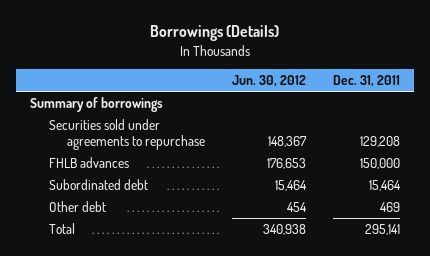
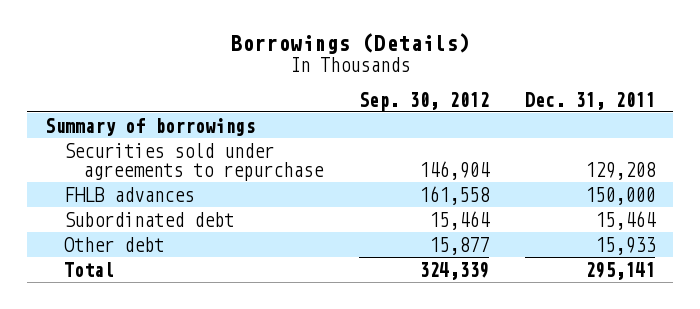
[232,74,307,87] Jun. 30, 2012 -> none
none -> [358,91,489,111] Sep. 30, 2012
[380,201,401,212] 469 -> [594,236,656,255] 15,933

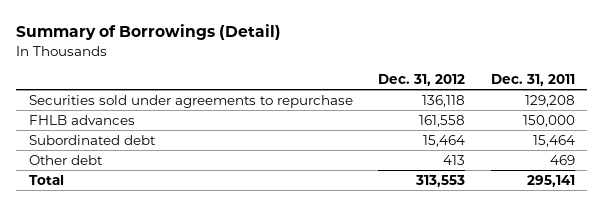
[229,32,470,54] Borrowings (Details) -> [16,24,282,41] Summary of Borrowings (Detail)
[358,91,489,111] Sep. 30, 2012 -> none
none -> [378,74,466,87] Dec. 31, 2012
[45,117,256,136] Summary of borrowings -> none
[594,236,656,255] 15,933 -> [549,154,575,165] 469

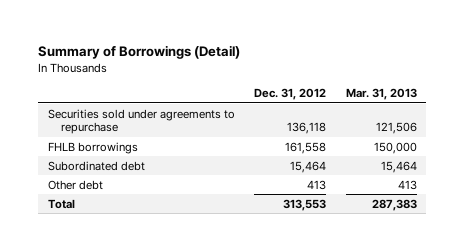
[490,74,575,87] Dec. 31, 2011 -> none
none -> [345,88,417,101] Mar. 31, 2013
[28,114,135,125] FHLB advances -> [47,141,138,154] FHLB borrowings

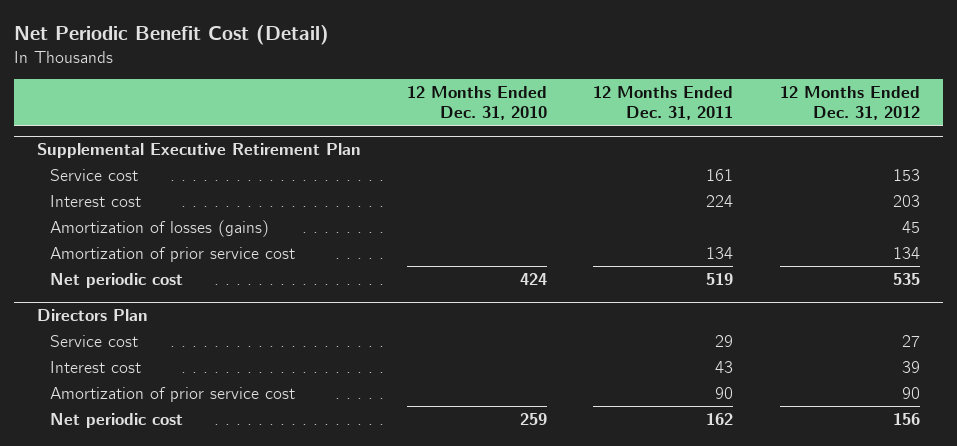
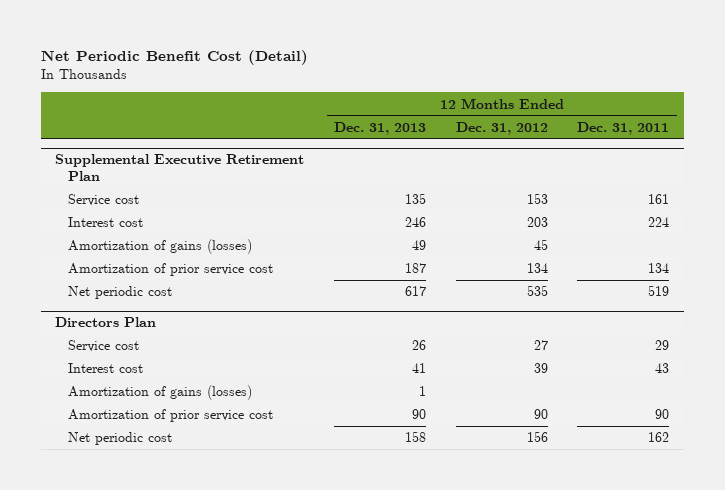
[407,85,548,121] 12 Months Ended Dec. 31, 2010 -> none
none -> [334,121,427,135] Dec. 31, 2013
[50,219,270,237] Amortization of losses (gains) -> [68,239,253,255] Amortization of gains (losses)
none -> [68,385,253,401] Amortization of gains (losses)

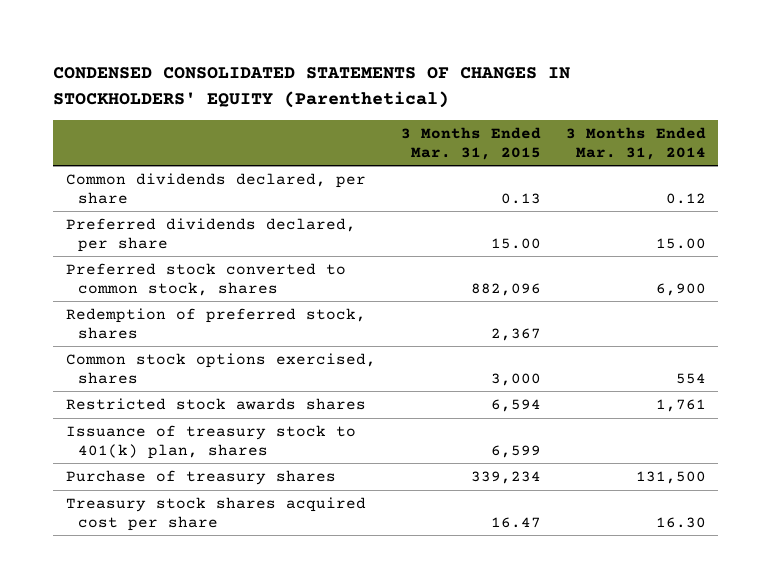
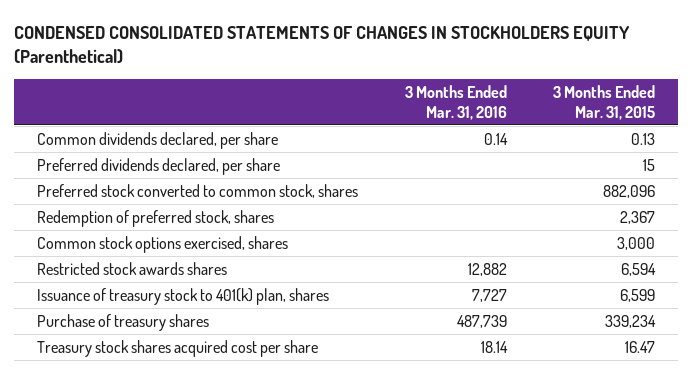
[53,67,571,108] CONDENSED CONSOLIDATED STATEMENTS OF CHANGES IN STOCKHOLDERS' EQUITY (Parenthetical) -> [14,25,631,65] CONDENSED CONSOLIDATED STATEMENTS OF CHANGES IN STOCKHOLDERS EQUITY (Parenthetical)
[565,126,706,160] 3 Months Ended Mar. 31, 2014 -> none
none -> [404,85,507,120] 3 Months Ended Mar. 31, 2016
[490,237,541,249] 15.00 -> [642,158,655,171] 15

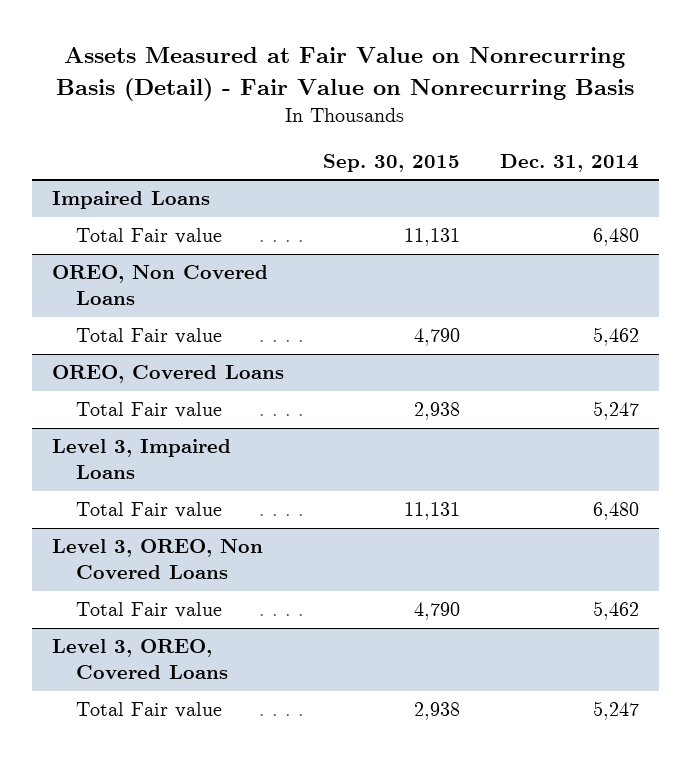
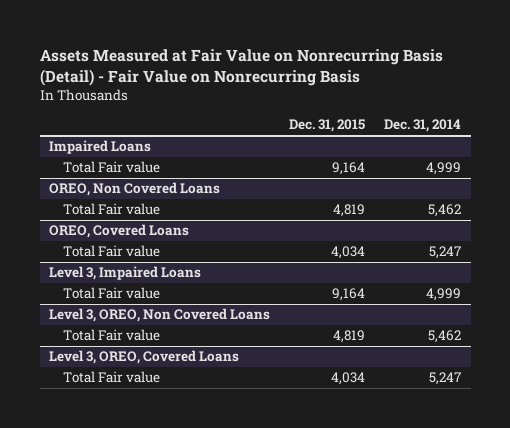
[323,153,461,172] Sep. 30, 2015 -> none
none -> [289,119,366,133] Dec. 31, 2015
[593,228,640,247] 6,480 -> [426,162,462,176] 4,999
[593,502,640,521] 6,480 -> [426,288,462,302] 4,999

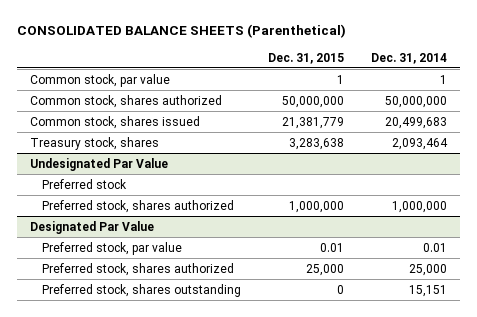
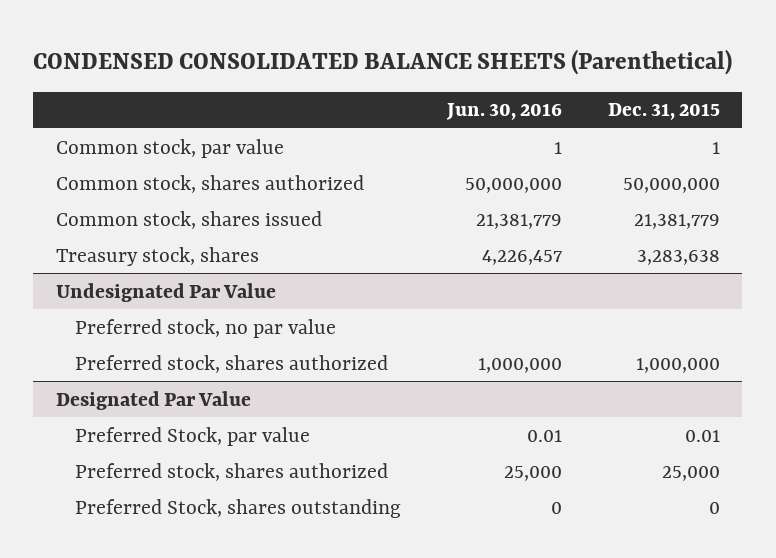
[16,24,346,39] CONSOLIDATED BALANCE SHEETS (Parenthetical) -> [33,48,733,75] CONDENSED CONSOLIDATED BALANCE SHEETS (Parenthetical)
[370,52,447,64] Dec. 31, 2014 -> none
none -> [445,103,562,121] Jun. 30, 2016
[41,178,127,189] Preferred stock -> [74,318,336,338] Preferred stock, no par value
[41,241,182,255] Preferred stock, par value -> [74,426,310,446] Preferred Stock, par value
[41,283,241,297] Preferred stock, shares outstanding -> [74,498,401,518] Preferred Stock, shares outstanding

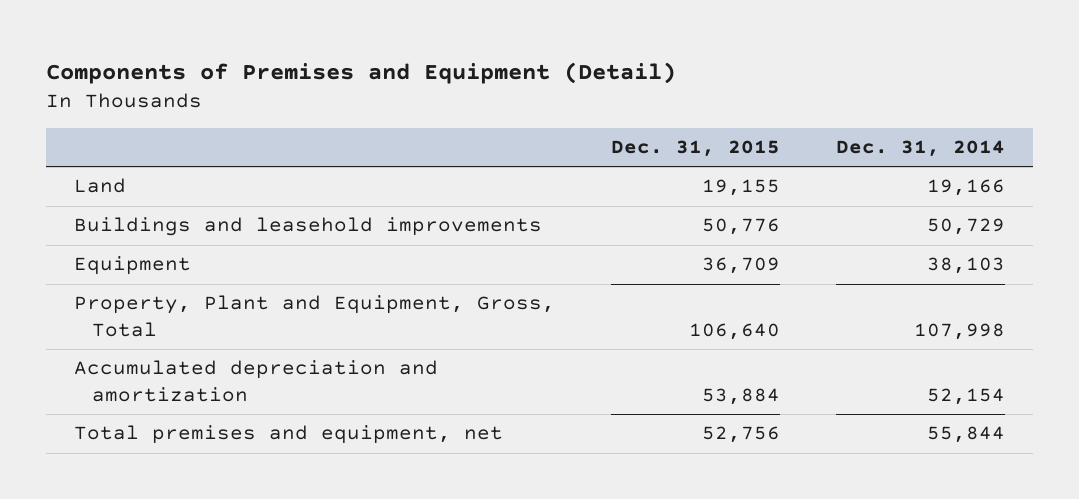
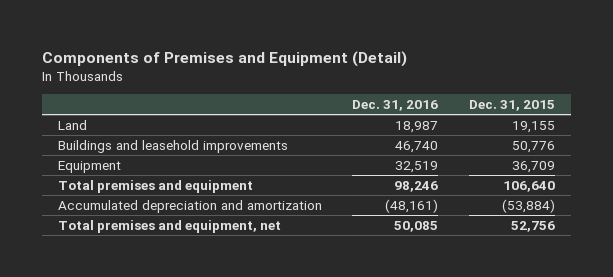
[835,140,1005,158] Dec. 31, 2014 -> none
none -> [352,99,439,111] Dec. 31, 2016
[74,295,556,338] Property, Plant and Equipment, Gross, Total -> [57,179,253,193] Total premises and equipment
[702,388,781,406] 53,884 -> [502,198,556,213] (53,884)

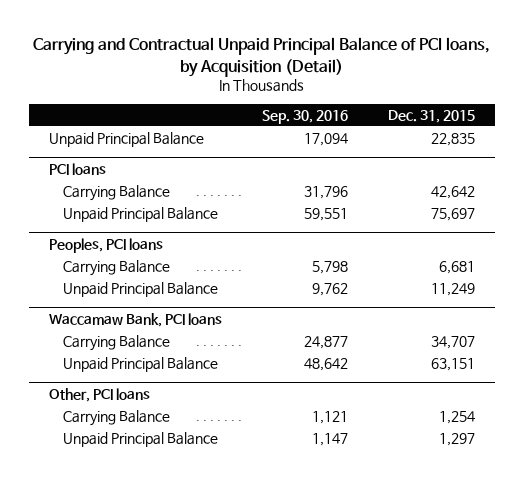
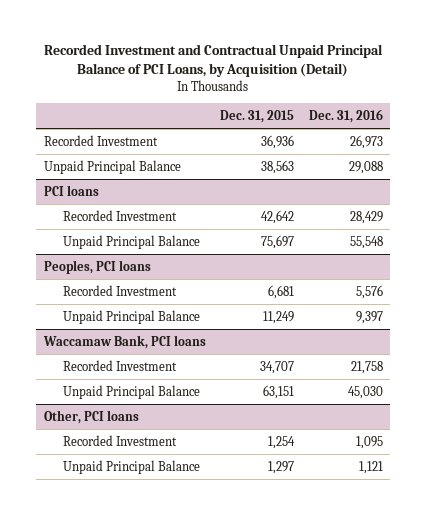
[32,37,490,77] Carrying and Contractual Unpaid Principal Balance of PCI loans, by Acquisition (Detail) -> [44,44,384,78] Recorded Investment and Contractual Unpaid Principal Balance of PCI Loans, by Acquisition (Detail)
[261,109,348,124] Sep. 30, 2016 -> none
none -> [308,108,383,123] Dec. 31, 2016
none -> [43,134,158,146] Recorded Investment
[430,132,475,146] 22,835 -> [261,159,295,174] 38,563
[62,184,170,201] Carrying Balance -> [63,209,178,221] Recorded Investment
[62,259,170,276] Carrying Balance -> [63,284,178,296] Recorded Investment
[62,334,170,351] Carrying Balance -> [63,359,178,371] Recorded Investment
[62,409,170,426] Carrying Balance -> [63,434,178,446] Recorded Investment

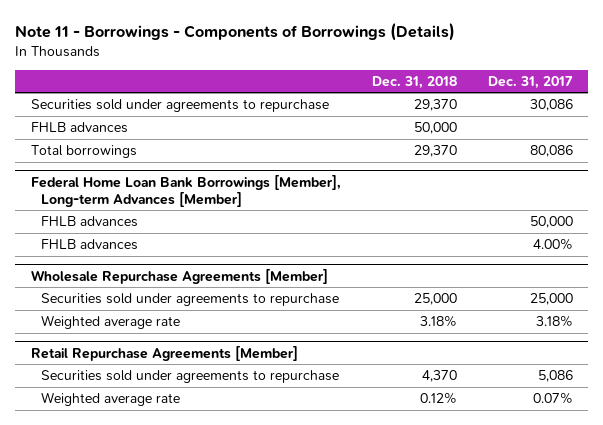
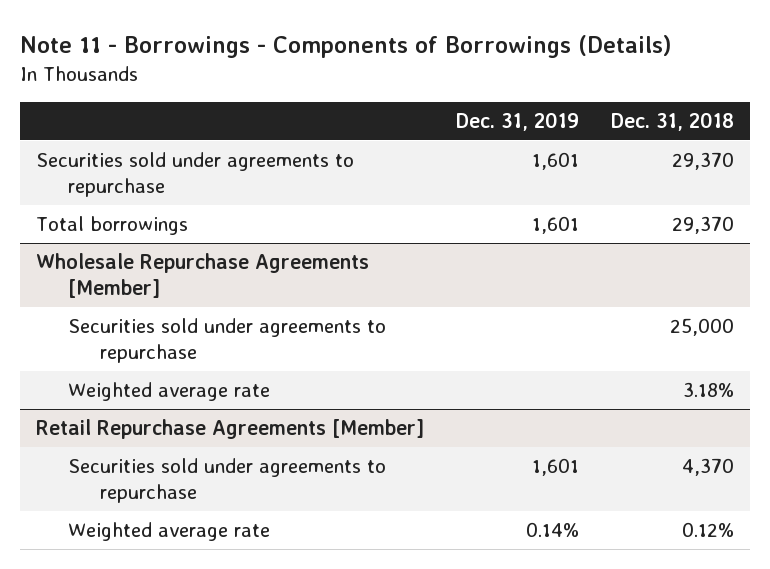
[487,75,573,89] Dec. 31, 2017 -> none
none -> [456,112,580,132] Dec. 31, 2019
[30,122,128,134] FHLB advances -> none
[30,174,341,207] Federal Home Loan Bank Borrowings [Member], Long-term Advances [Member] -> none
[40,216,138,228] FHLB advances -> none
[40,239,138,251] FHLB advances -> none

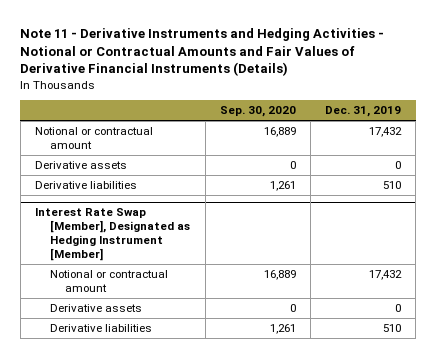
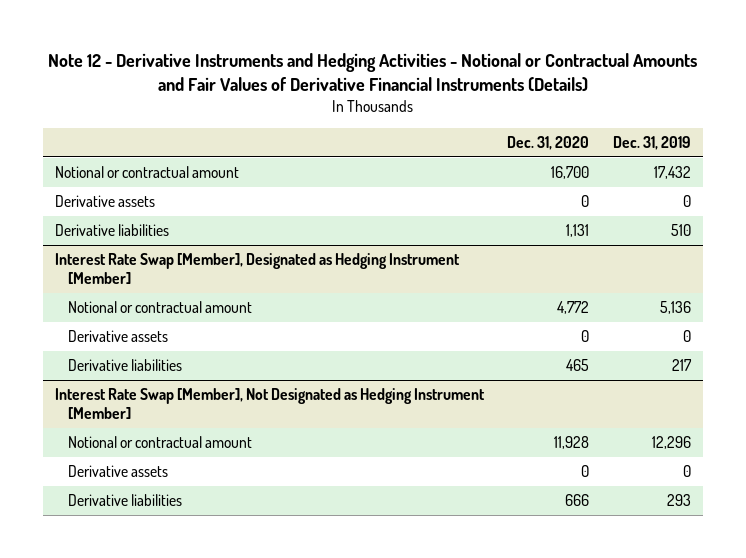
[20,28,385,77] Note 11 - Derivative Instruments and Hedging Activities - Notional or Contractual Amounts and Fair Values of Derivative Financial Instruments (Details) -> [47,53,697,93] Note 12 - Derivative Instruments and Hedging Activities - Notional or Contractual Amounts and Fair Values of Derivative Financial Instruments (Details)
[219,106,296,118] Sep. 30, 2020 -> none
none -> [507,135,590,150] Dec. 31, 2020
[369,269,403,280] 17,432 -> [659,301,691,315] 5,136
[383,323,402,332] 510 -> [671,359,692,372] 217
none -> [54,388,485,420] Interest Rate Swap [Member], Not Designated as Hedging Instrument [Member]
none -> [67,436,252,449] Notional or contractual amount
none -> [67,465,168,478] Derivative assets
none -> [67,494,182,507] Derivative liabilities

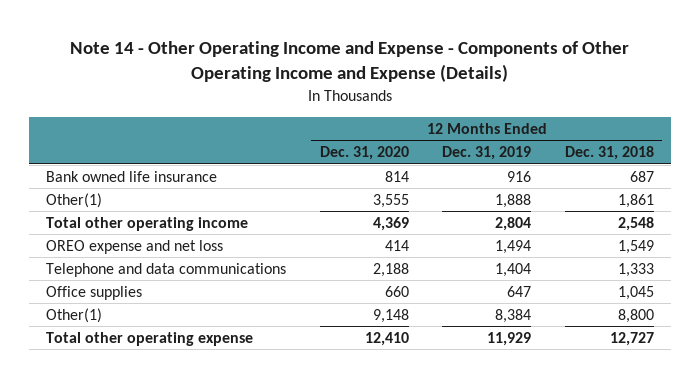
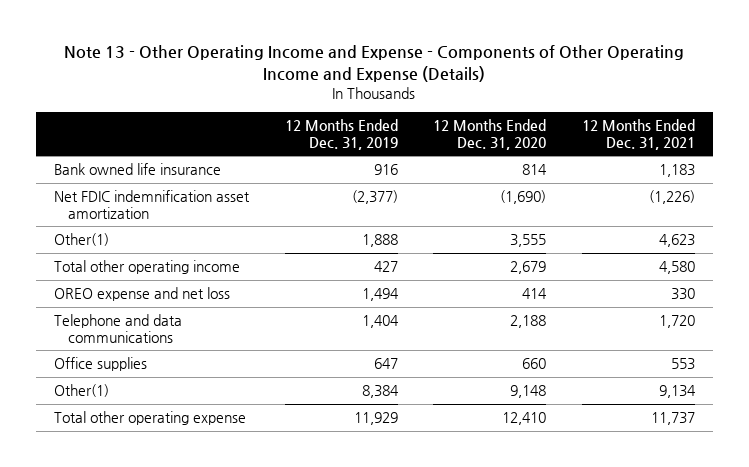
[69,41,629,83] Note 14 - Other Operating Income and Expense - Components of Other Operating Income and Expense (Details) -> [64,45,685,83] Note 13 - Other Operating Income and Expense - Components of Other Operating Income and Expense (Details)
[564,146,654,161] Dec. 31, 2018 -> none
none -> [582,119,696,150] 12 Months Ended Dec. 31, 2021
none -> [53,190,250,219] Net FDIC indemnification asset amortization
[372,216,409,231] 4,369 -> [510,261,547,275] 2,679
[495,216,532,231] 2,804 -> [373,261,398,273] 427

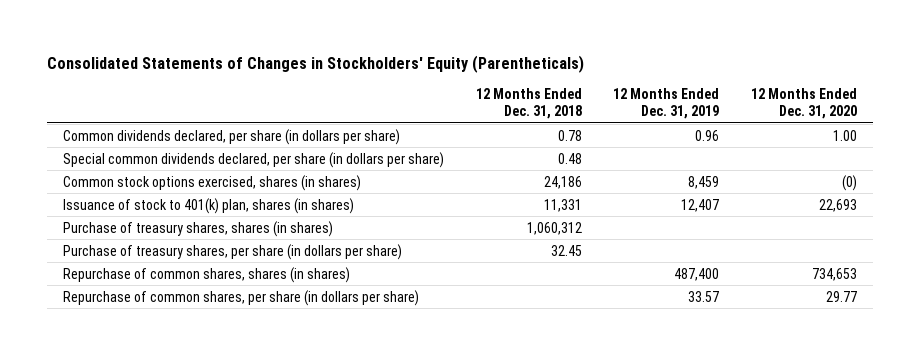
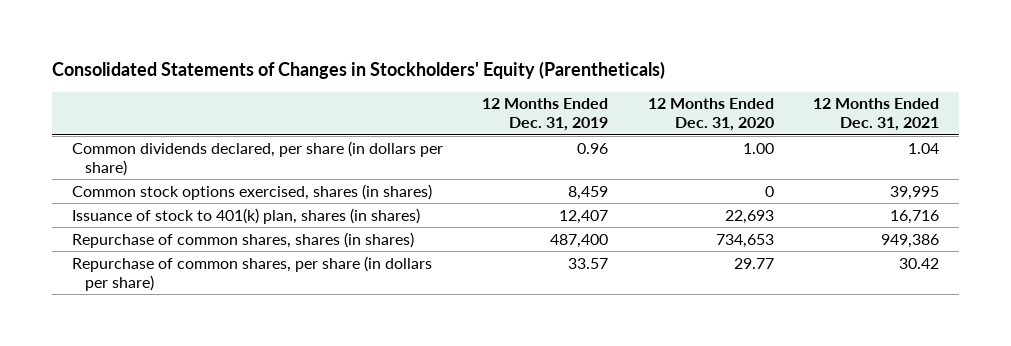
[475,88,582,120] 12 Months Ended Dec. 31, 2018 -> none
none -> [813,98,940,132] 12 Months Ended Dec. 31, 2021
[62,151,444,168] Special common dividends declared, per share (in dollars per share) -> none
[842,174,858,191] (0) -> [764,185,774,197] 0
[62,220,333,237] Purchase of treasury shares, shares (in shares) -> none
[62,243,402,260] Purchase of treasury shares, per share (in dollars per share) -> none

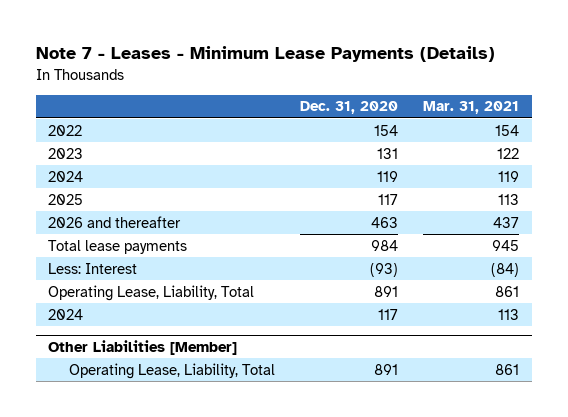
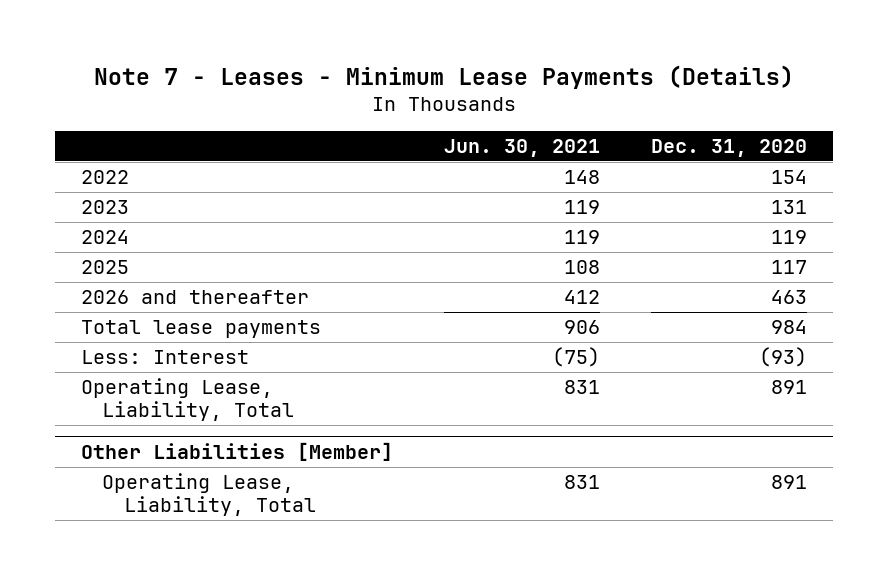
[423,101,520,115] Mar. 31, 2021 -> none
none -> [444,138,601,157] Jun. 30, 2021
[48,308,84,320] 2024 -> none

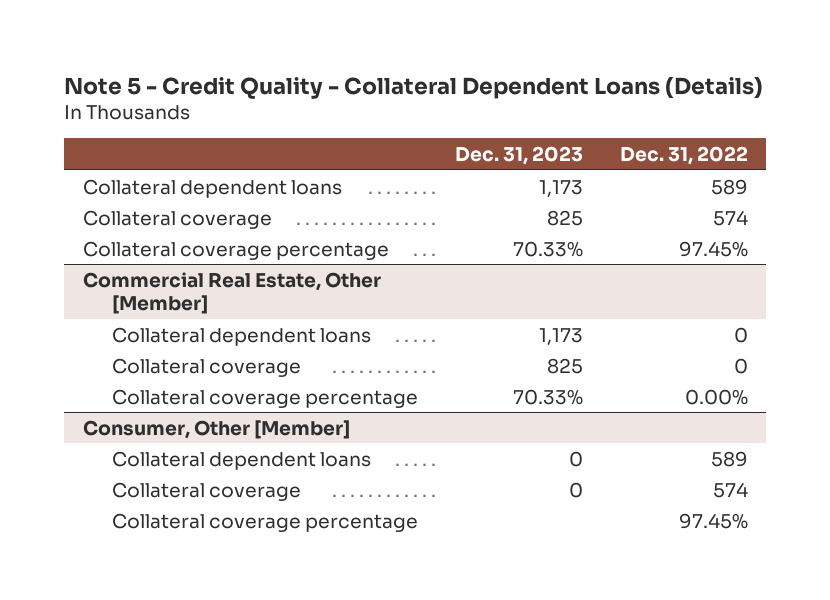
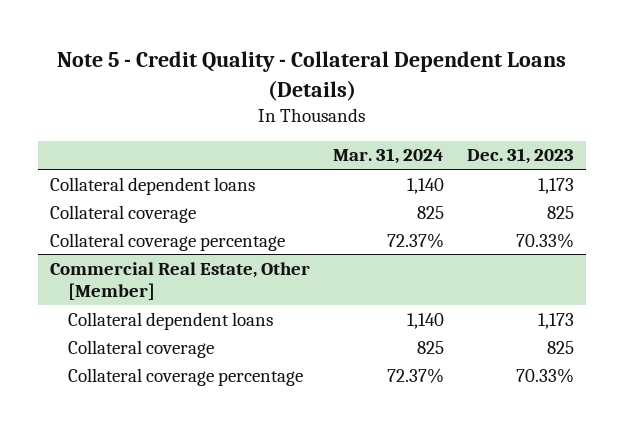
[619,145,748,165] Dec. 31, 2022 -> none
none -> [332,148,444,165] Mar. 31, 2024
[82,419,350,439] Consumer, Other [Member] -> none
[111,450,371,470] Collateral dependent loans -> none
[111,481,301,501] Collateral coverage -> none
[111,512,418,532] Collateral coverage percentage -> none

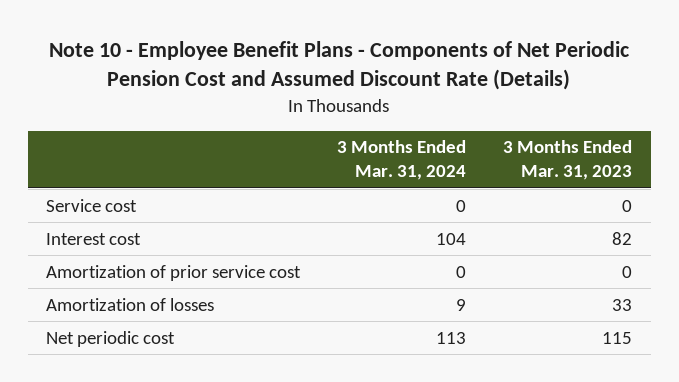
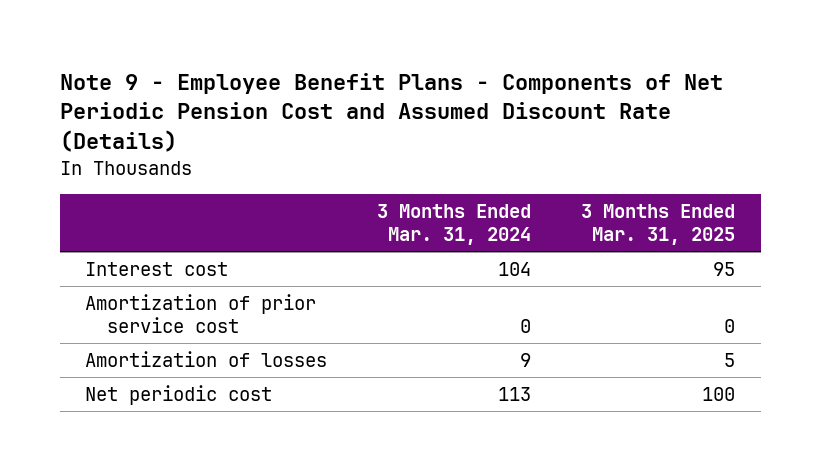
[49,41,630,91] Note 10 - Employee Benefit Plans - Components of Net Periodic Pension Cost and Assumed Discount Rate (Details) -> [59,72,723,153] Note 9 - Employee Benefit Plans - Components of Net Periodic Pension Cost and Assumed Discount Rate (Details)
[503,140,633,181] 3 Months Ended Mar. 31, 2023 -> none
none -> [581,204,736,246] 3 Months Ended Mar. 31, 2025
[46,198,138,212] Service cost -> none

